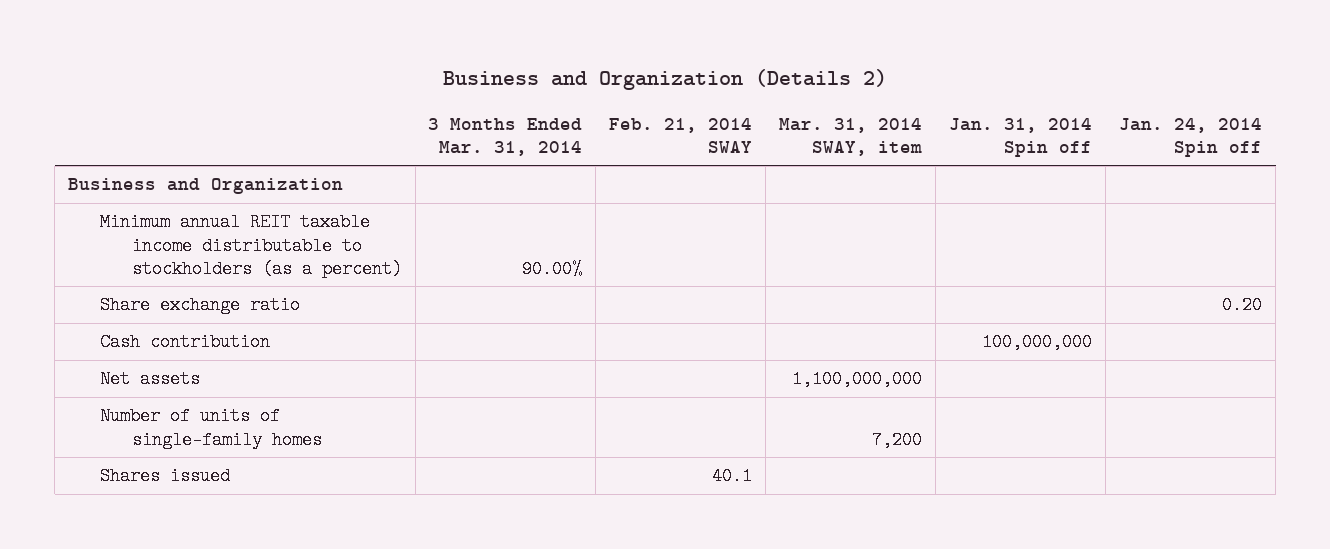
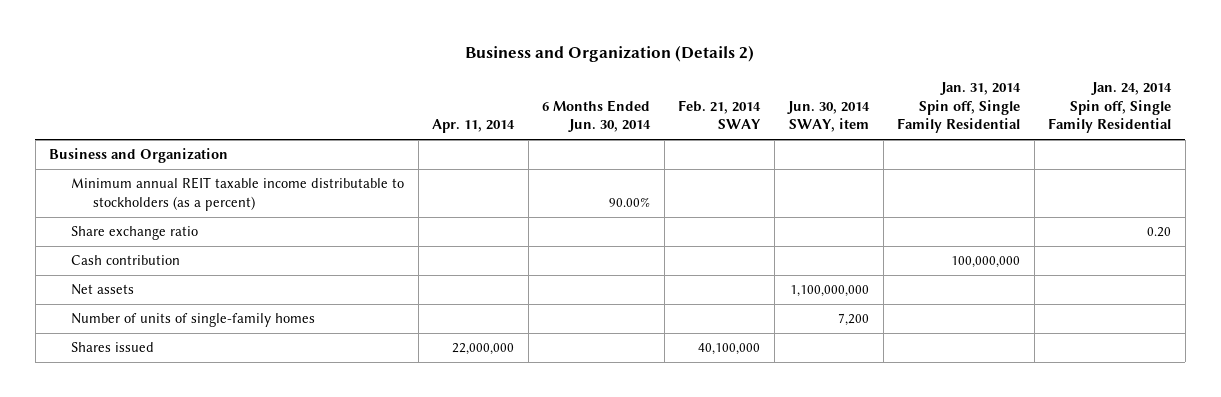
[428,117,583,156] 3 Months Ended Mar. 31, 2014 -> none
[779,117,923,156] Mar. 31, 2014 SWAY, item -> none
[949,117,1093,157] Jan. 31, 2014 Spin off -> none
[1119,117,1263,157] Jan. 24, 2014 Spin off -> none
none -> [432,119,516,134] Apr. 11, 2014
none -> [542,99,652,133] 6 Months Ended Jun. 30, 2014
none -> [787,100,871,133] Jun. 30, 2014 SWAY, item
none -> [897,82,1022,134] Jan. 31, 2014 Spin off, Single Family Residential
none -> [1048,82,1173,134] Jan. 24, 2014 Spin off, Single Family Residential
[712,467,753,486] 40.1 -> [698,343,761,356] 40,100,000

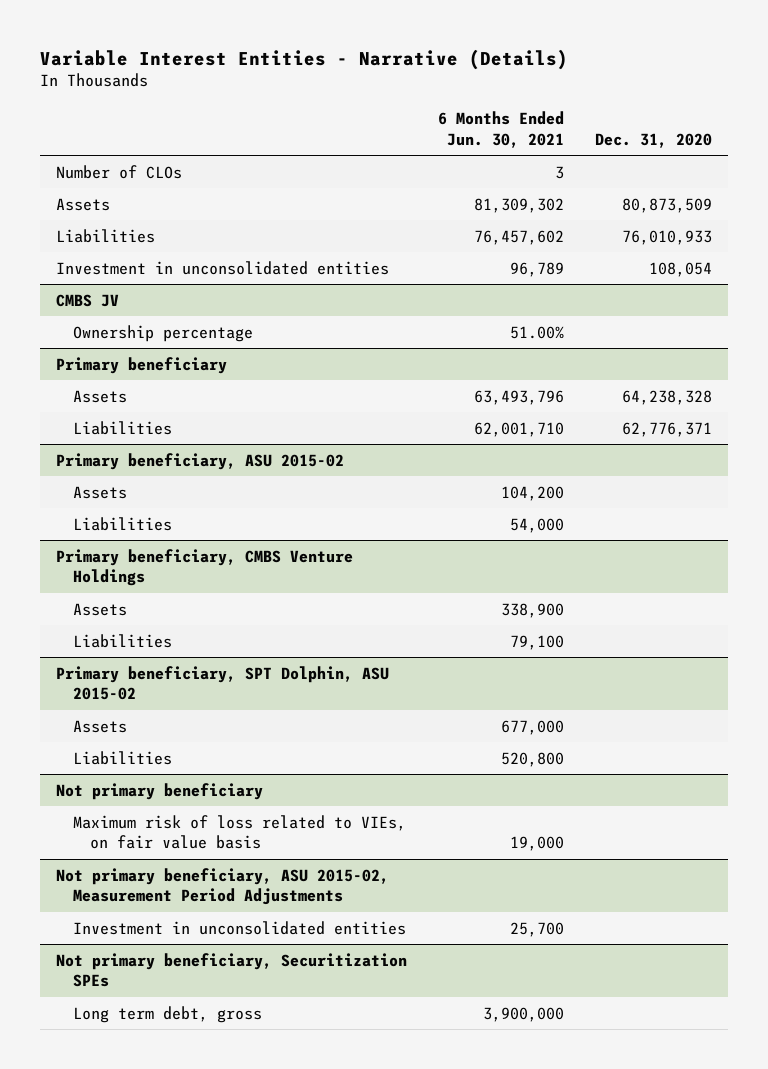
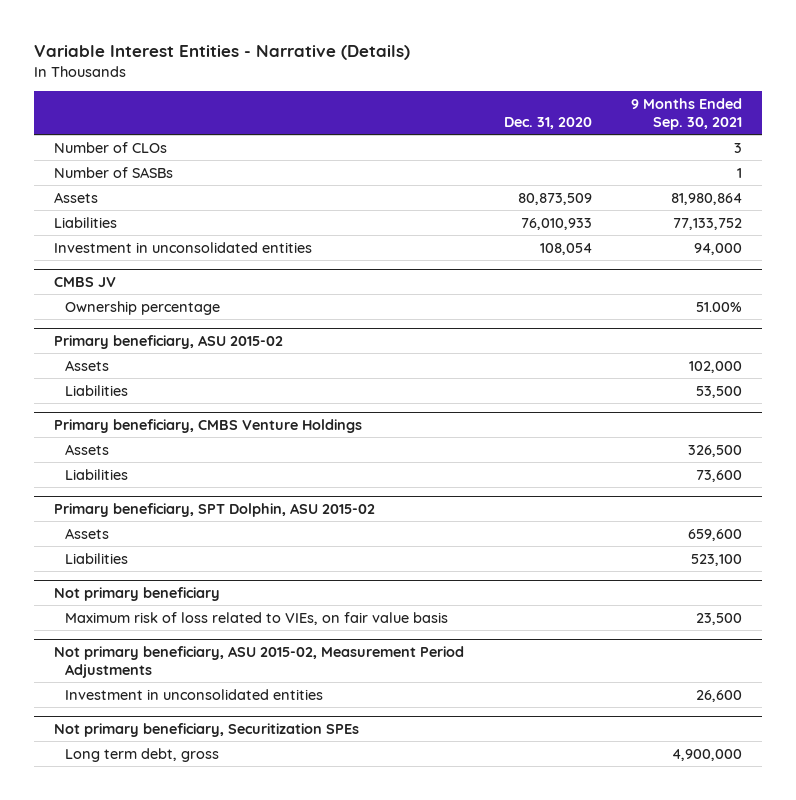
[437,110,564,148] 6 Months Ended Jun. 30, 2021 -> none
none -> [631,97,743,131] 9 Months Ended Sep. 30, 2021
none -> [53,166,173,178] Number of SASBs
[55,356,227,374] Primary beneficiary -> none
[72,389,127,403] Assets -> none
[72,420,172,435] Liabilities -> none

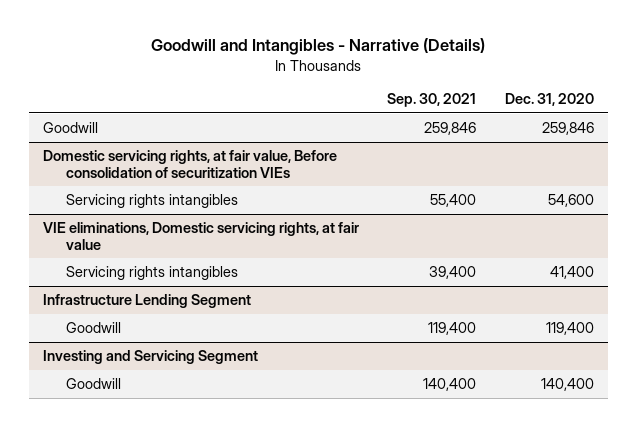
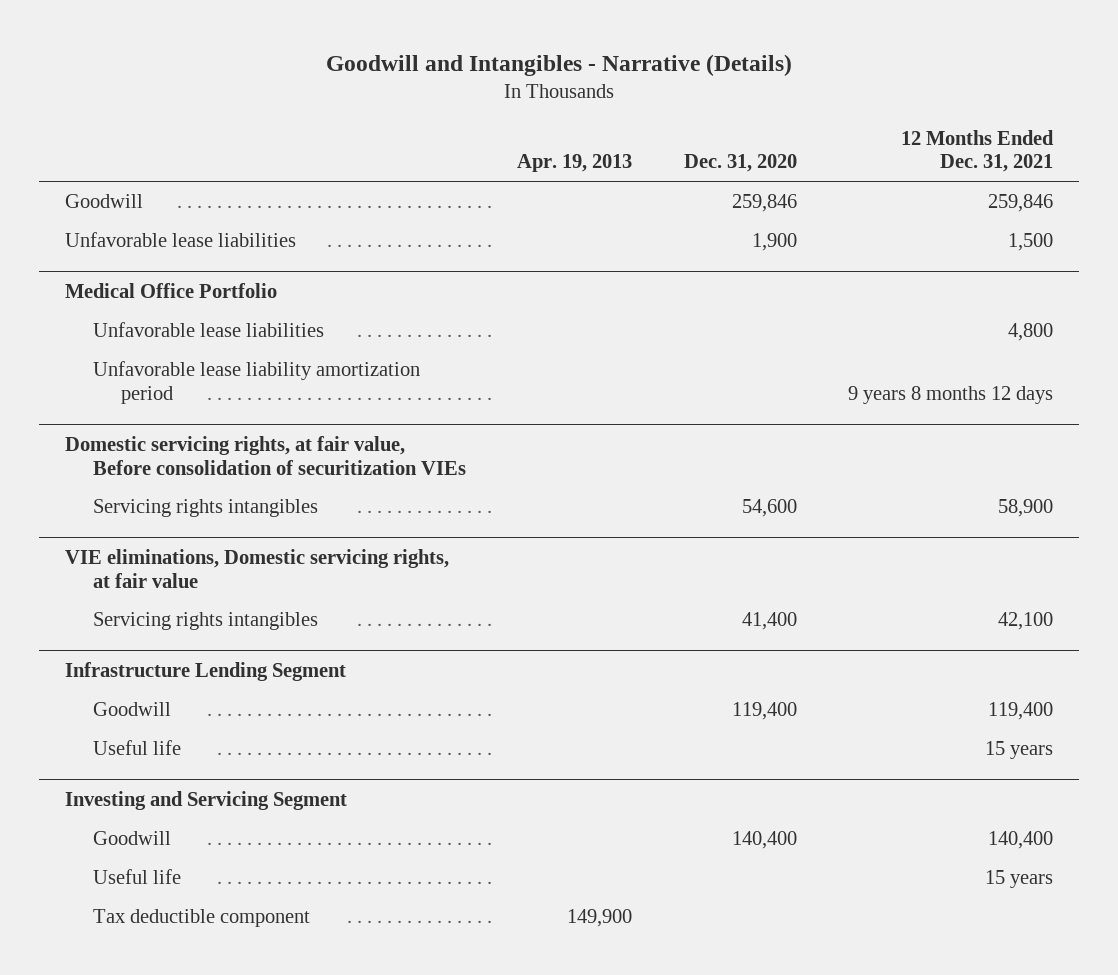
[387,93,477,108] Sep. 30, 2021 -> none
none -> [517,154,633,173] Apr. 19, 2013
none -> [901,129,1055,173] 12 Months Ended Dec. 31, 2021
none -> [64,232,296,248] Unfavorable lease liabilities
none -> [64,282,277,298] Medical Office Portfolio
none -> [92,322,324,338] Unfavorable lease liabilities
none -> [92,361,420,404] Unfavorable lease liability amortization period
none -> [92,740,181,756] Useful life
none -> [92,869,181,885] Useful life
none -> [92,909,310,928] Tax deductible component

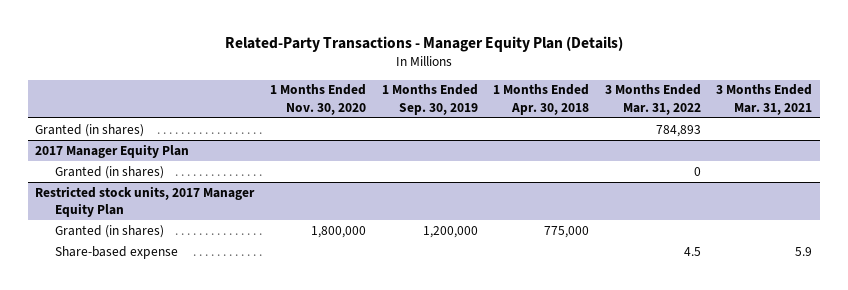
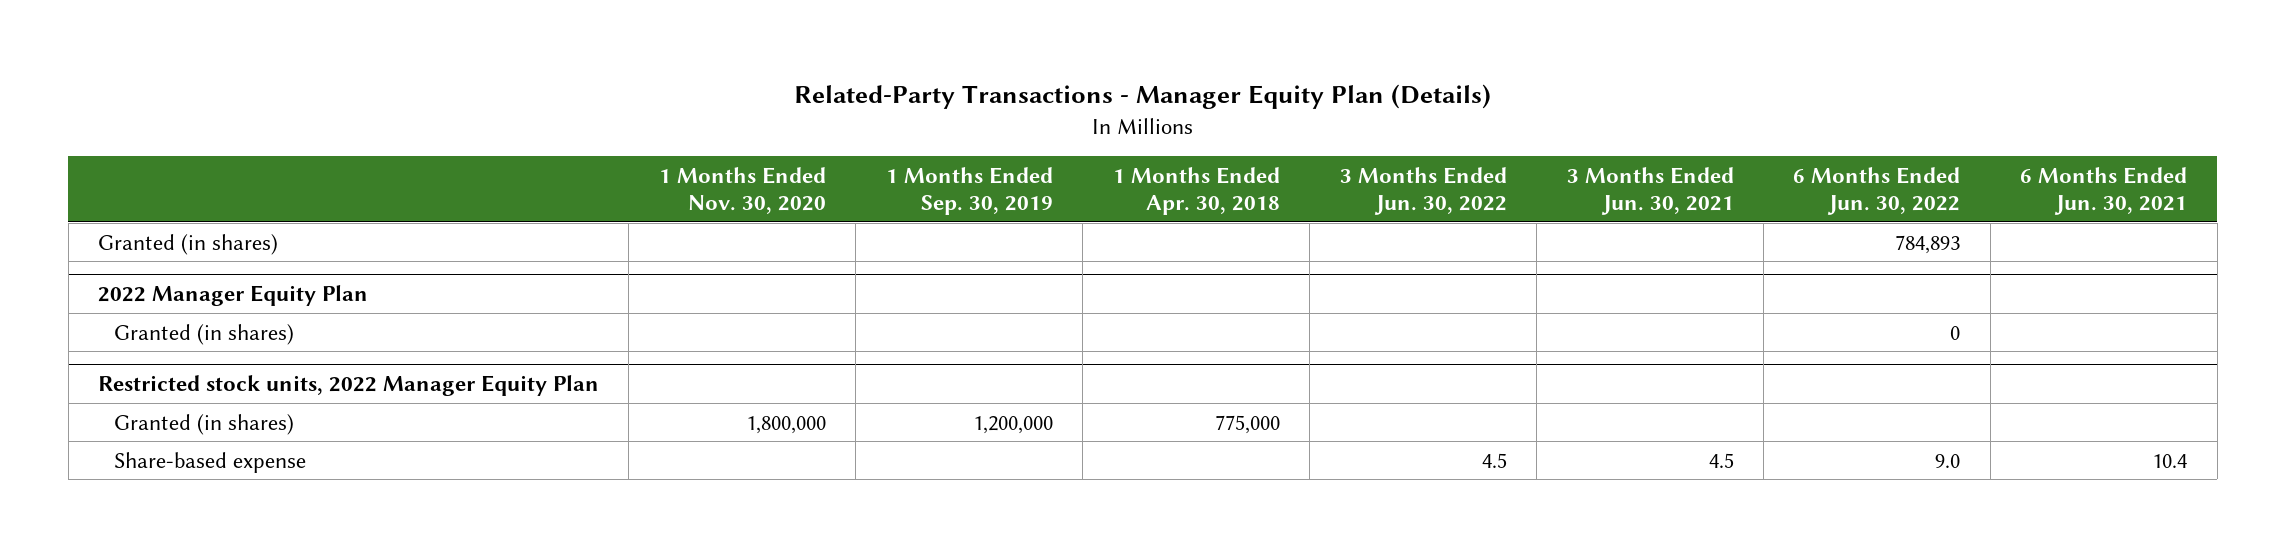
[604,84,701,115] 3 Months Ended Mar. 31, 2022 -> none
[716,84,813,115] 3 Months Ended Mar. 31, 2021 -> none
none -> [1339,166,1507,216] 3 Months Ended Jun. 30, 2022
none -> [1566,166,1734,216] 3 Months Ended Jun. 30, 2021
none -> [1793,166,1961,216] 6 Months Ended Jun. 30, 2022
none -> [2020,166,2188,216] 6 Months Ended Jun. 30, 2021
[35,143,190,158] 2017 Manager Equity Plan -> [98,285,369,307] 2022 Manager Equity Plan
[35,185,256,218] Restricted stock units, 2017 Manager Equity Plan -> [98,375,600,397] Restricted stock units, 2022 Manager Equity Plan

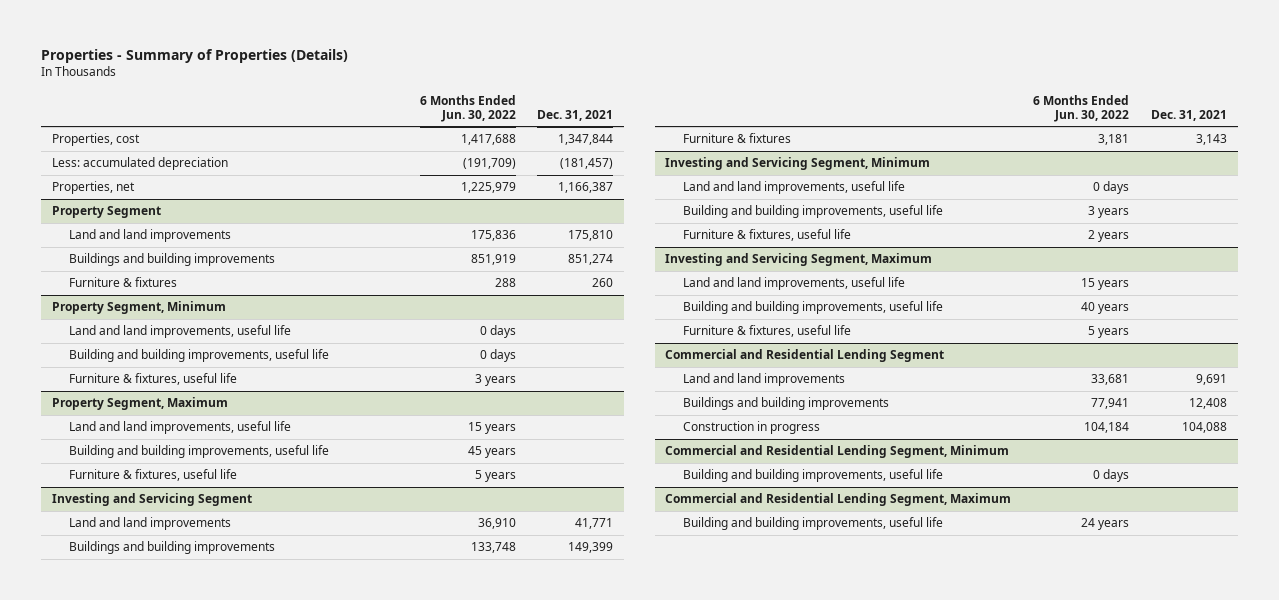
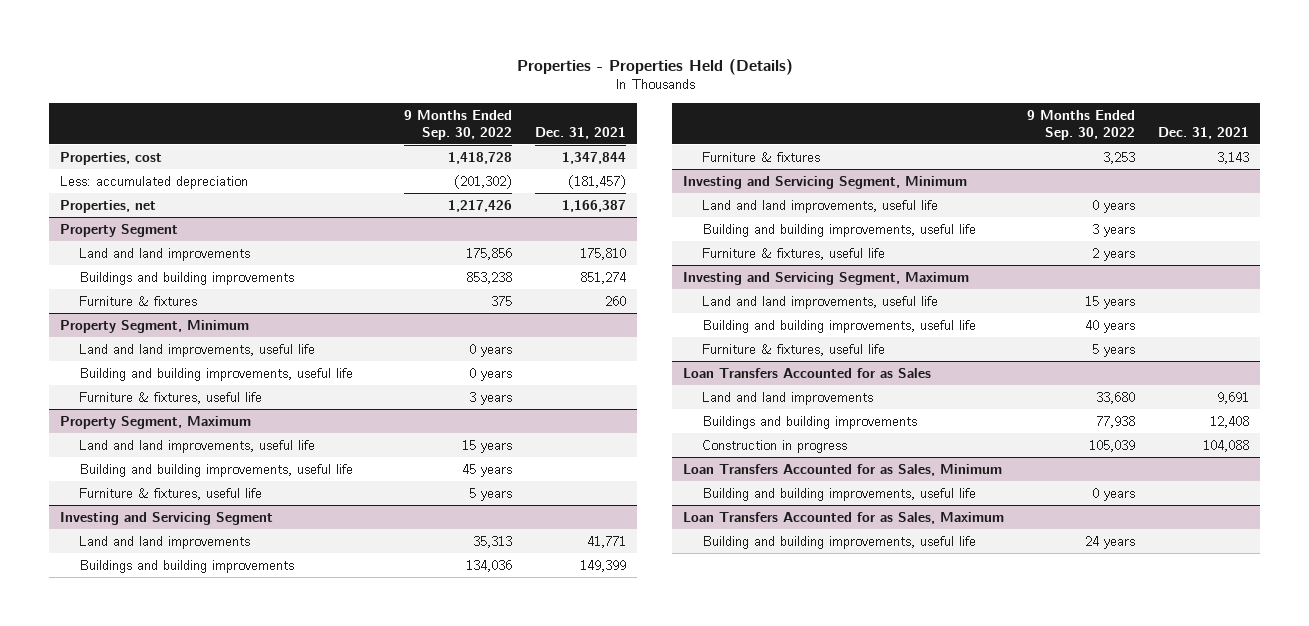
[41,49,349,64] Properties - Summary of Properties (Details) -> [516,58,793,75] Properties - Properties Held (Details)
[419,94,516,122] 6 Months Ended Jun. 30, 2022 -> none
none -> [403,110,512,140] 9 Months Ended Sep. 30, 2022
[665,349,945,363] Commercial and Residential Lending Segment -> [683,367,932,378] Loan Transfers Accounted for as Sales
[665,445,1010,459] Commercial and Residential Lending Segment, Minimum -> none
[682,469,943,483] Building and building improvements, useful life -> none
[665,493,1012,507] Commercial and Residential Lending Segment, Maximum -> none
[682,517,943,531] Building and building improvements, useful life -> none
none -> [683,463,1003,476] Loan Transfers Accounted for as Sales, Minimum
none -> [702,487,977,501] Building and building improvements, useful life
none -> [683,511,1005,524] Loan Transfers Accounted for as Sales, Maximum
none -> [702,535,977,549] Building and building improvements, useful life

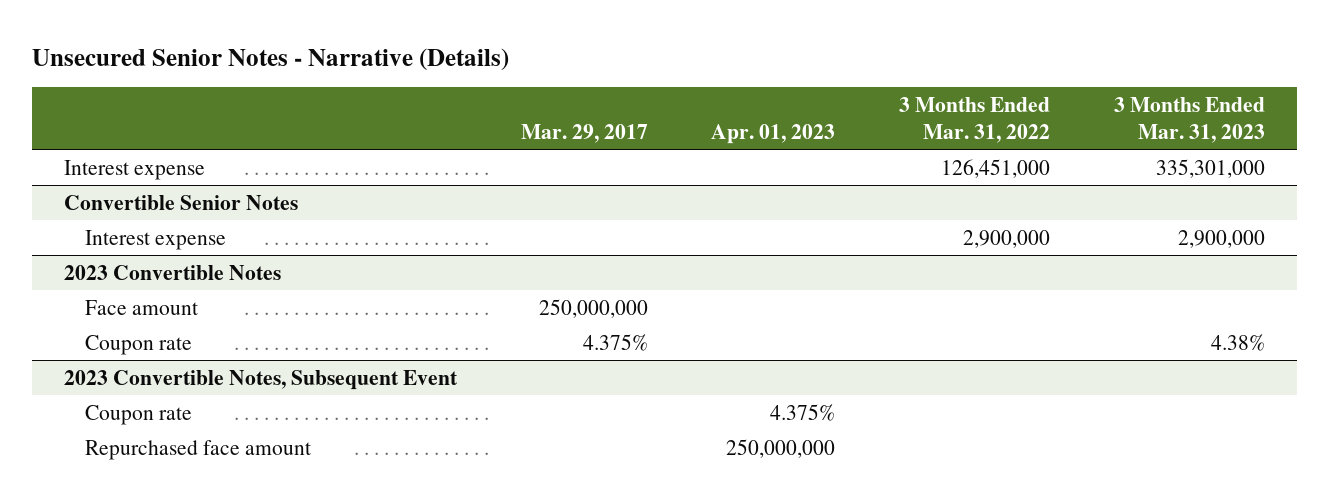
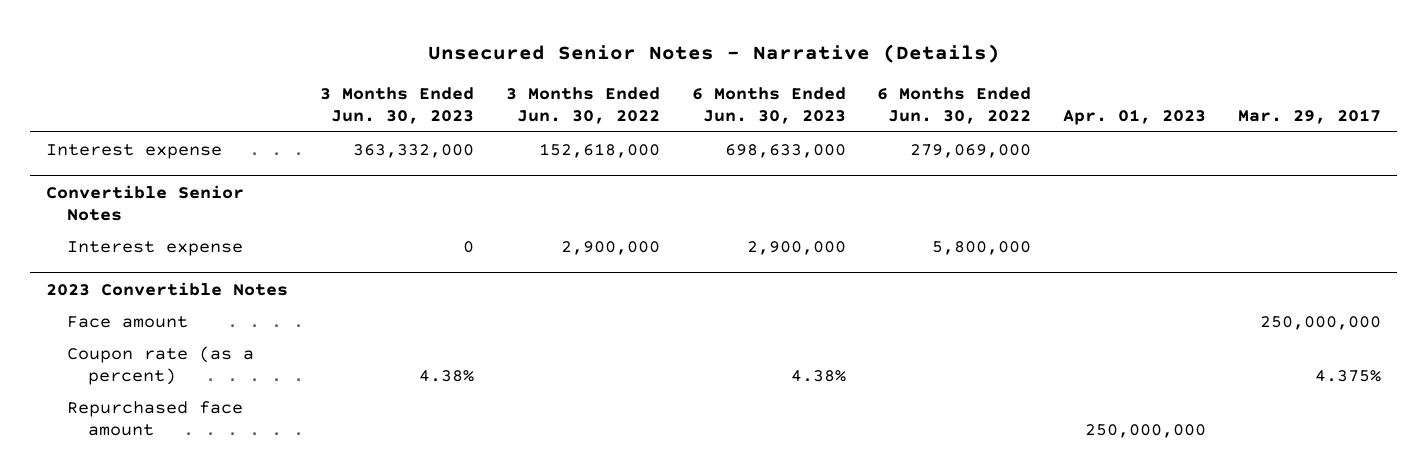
[899,96,1051,144] 3 Months Ended Mar. 31, 2022 -> none
[1113,96,1265,144] 3 Months Ended Mar. 31, 2023 -> none
none -> [320,87,475,125] 3 Months Ended Jun. 30, 2023
none -> [505,87,660,125] 3 Months Ended Jun. 30, 2022
none -> [691,87,846,125] 6 Months Ended Jun. 30, 2023
none -> [877,87,1032,125] 6 Months Ended Jun. 30, 2022
[63,369,458,390] 2023 Convertible Notes, Subsequent Event -> none
[84,404,192,425] Coupon rate -> none
[84,439,311,460] Repurchased face amount -> none
[84,334,192,355] Coupon rate -> [67,345,255,385] Coupon rate (as a percent)
none -> [67,400,244,436] Repurchased face amount

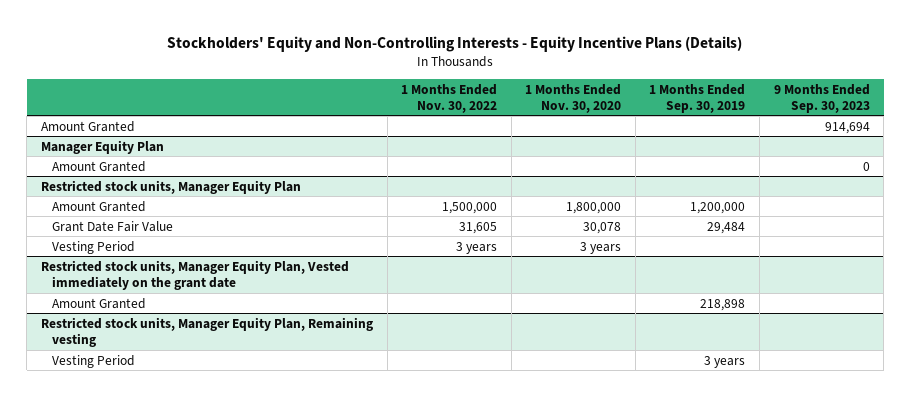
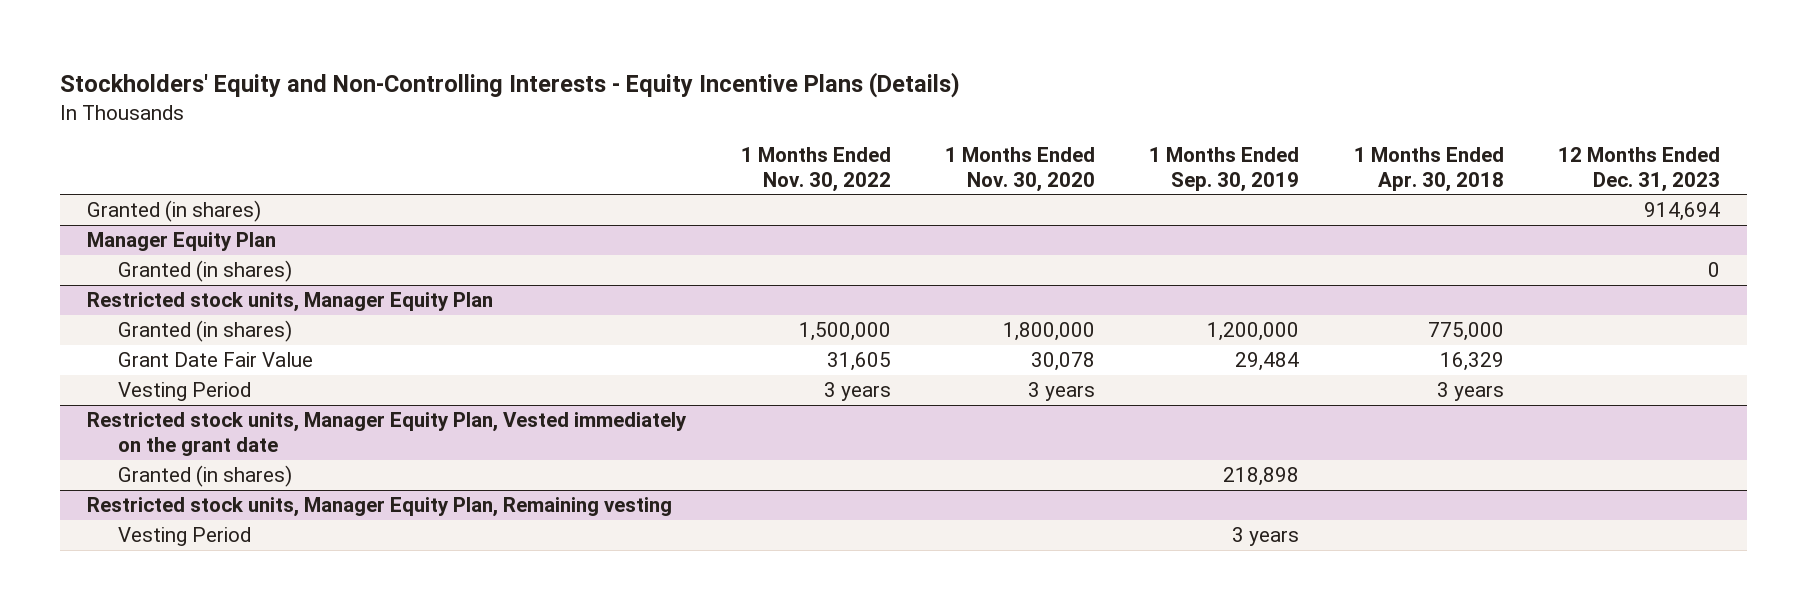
[773,83,870,113] 9 Months Ended Sep. 30, 2023 -> none
none -> [1353,147,1504,192] 1 Months Ended Apr. 30, 2018
none -> [1558,147,1721,192] 12 Months Ended Dec. 31, 2023
[41,120,136,132] Amount Granted -> [87,200,262,223] Granted (in shares)
[52,160,147,172] Amount Granted -> [117,260,292,283] Granted (in shares)
[52,200,147,212] Amount Granted -> [117,320,292,343] Granted (in shares)
[52,297,147,309] Amount Granted -> [117,465,292,488] Granted (in shares)

